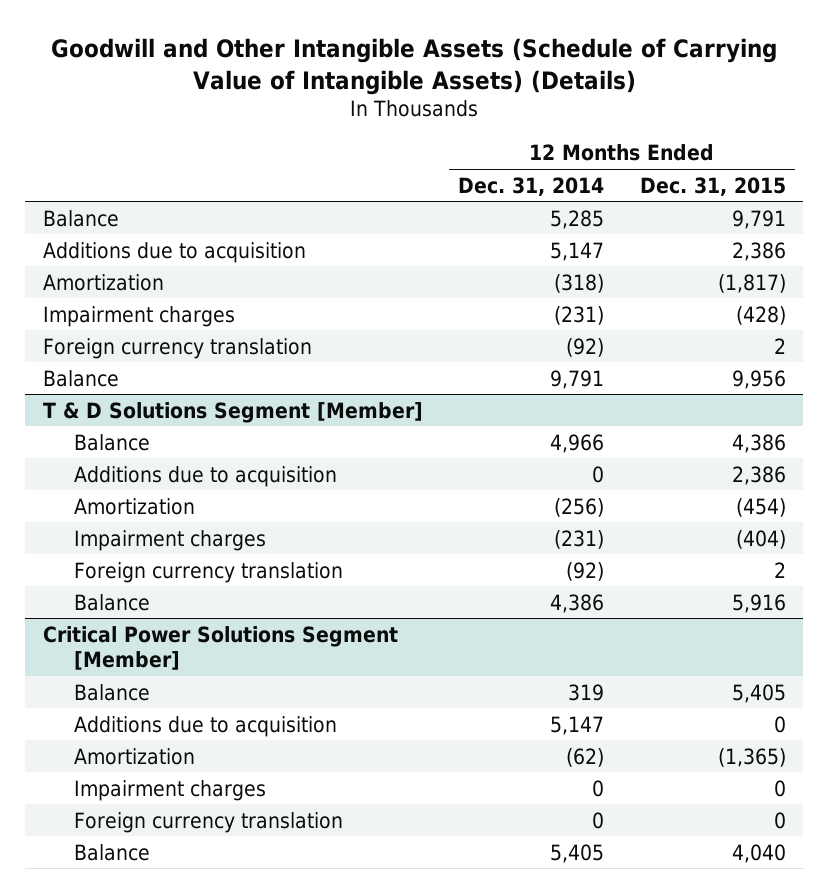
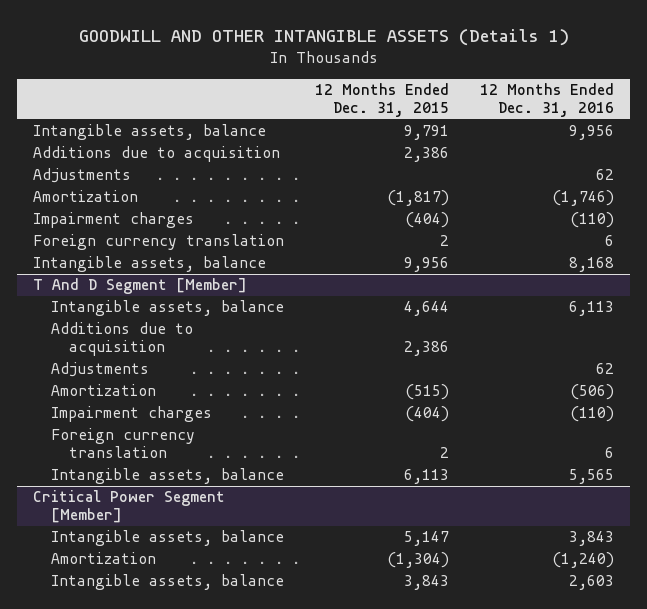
[51,37,778,95] Goodwill and Other Intangible Assets (Schedule of Carrying Value of Intangible Assets) (Details) -> [78,28,569,46] GOODWILL AND OTHER INTANGIBLE ASSETS (Details 1)
[458,176,605,196] Dec. 31, 2014 -> none
none -> [480,83,615,118] 12 Months Ended Dec. 31, 2016
[42,209,119,227] Balance -> [33,124,267,141] Intangible assets, balance
none -> [33,168,132,184] Adjustments
[735,305,786,325] (428) -> [405,212,450,229] (404)
[42,369,119,387] Balance -> [33,256,267,273] Intangible assets, balance
[42,401,423,423] T & D Solutions Segment [Member] -> [33,278,248,295] T And D Segment [Member]
[74,433,151,451] Balance -> [51,300,285,317] Intangible assets, balance
[731,433,786,453] 4,386 -> [404,301,450,317] 4,644
none -> [51,362,150,378] Adjustments
[735,497,786,517] (454) -> [405,384,450,401] (515)
[74,715,338,737] Additions due to acquisition -> none
[74,779,267,801] Impairment charges -> none
[74,811,344,833] Foreign currency translation -> none
[74,593,151,611] Balance -> [51,468,285,485] Intangible assets, balance
[731,593,786,613] 5,916 -> [404,469,450,485] 6,113
[42,625,398,671] Critical Power Solutions Segment [Member] -> [33,490,226,524] Critical Power Segment [Member]
[74,683,151,701] Balance -> [51,530,285,547] Intangible assets, balance
[731,683,786,703] 5,405 -> [404,531,450,547] 5,147
[717,747,786,767] (1,365) -> [387,552,450,569] (1,304)
[74,843,151,861] Balance -> [51,574,285,591] Intangible assets, balance
[731,843,786,863] 4,040 -> [404,575,450,591] 3,843

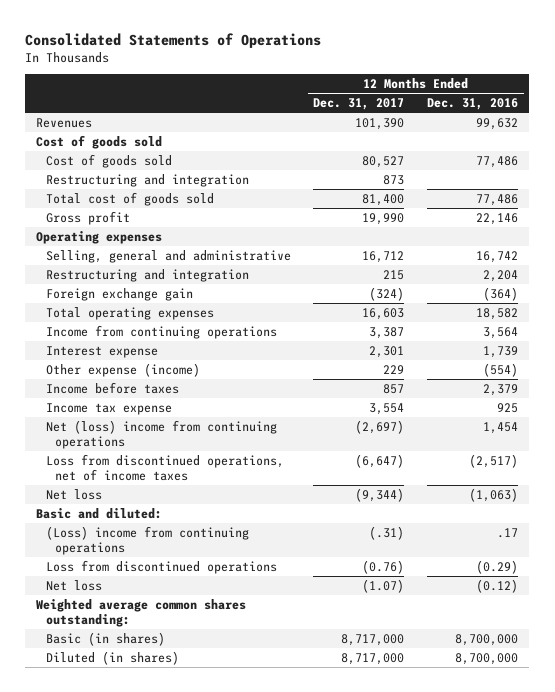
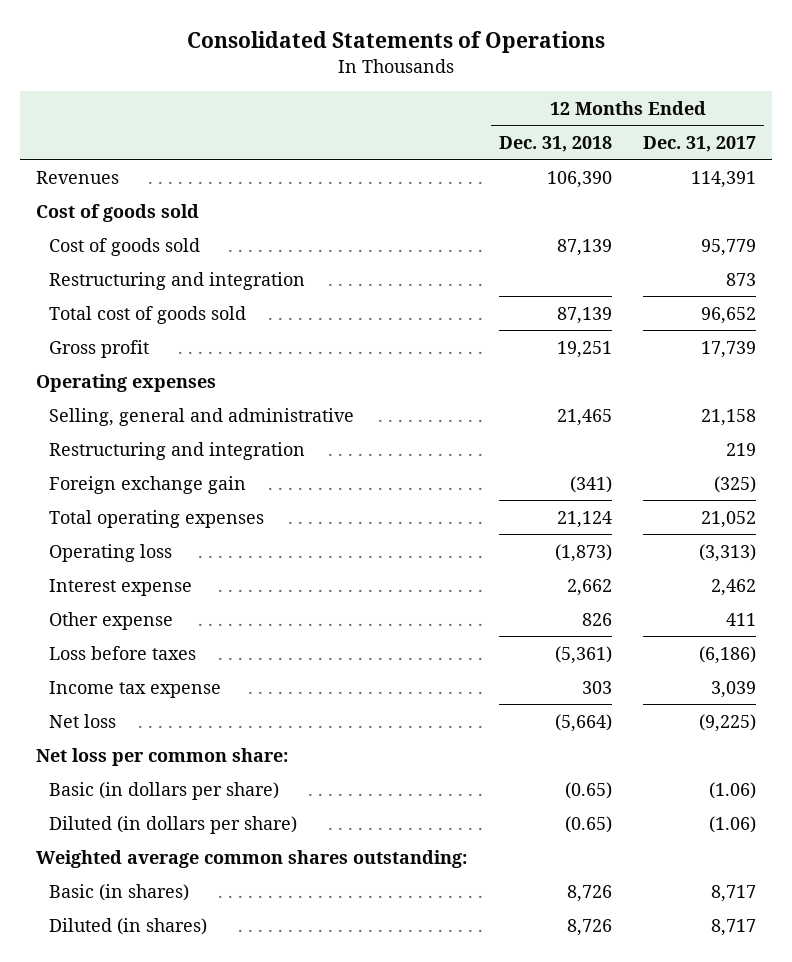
[427,98,519,111] Dec. 31, 2016 -> none
none -> [498,135,612,152] Dec. 31, 2018
[355,117,405,130] 101,390 -> [691,170,757,188] 114,391
[362,155,405,168] 80,527 -> [701,238,757,256] 95,779
[362,193,405,206] 81,400 -> [701,306,757,324] 96,652
[362,212,405,225] 19,990 -> [701,340,757,358] 17,739
[45,324,277,339] Income from continuing operations -> none
[45,419,277,449] Net (loss) income from continuing operations -> none
[45,453,284,481] Loss from discontinued operations, net of income taxes -> none
[36,507,163,519] Basic and diluted: -> none
[45,525,249,555] (Loss) income from continuing operations -> none
[45,559,277,574] Loss from discontinued operations -> none
[45,579,102,591] Net loss -> none
[362,250,405,263] 16,712 -> [701,408,757,426] 21,158
[383,269,405,280] 215 -> [726,442,757,456] 219
[369,286,405,301] (324) -> [714,475,757,493] (325)
[362,307,405,320] 16,603 -> [701,510,757,528] 21,052
none -> [49,543,173,562] Operating loss
[369,345,405,358] 2,301 -> [711,578,757,596] 2,462
[45,362,200,377] Other expense (income) -> [49,611,174,630] Other expense
[383,364,405,374] 229 -> [726,612,757,626] 411
[45,381,179,394] Income before taxes -> [49,645,197,660] Loss before taxes
[383,383,405,394] 857 -> [699,645,757,664] (6,186)
[369,402,405,415] 3,554 -> [711,680,757,698] 3,039
[355,487,405,502] (9,344) -> [699,713,757,732] (9,225)
none -> [36,747,289,766] Net loss per common share:
none -> [49,781,280,800] Basic (in dollars per share)
none -> [49,815,298,834] Diluted (in dollars per share)
[341,633,405,646] 8,717,000 -> [711,884,757,902] 8,717
[341,652,405,665] 8,717,000 -> [711,918,757,936] 8,717

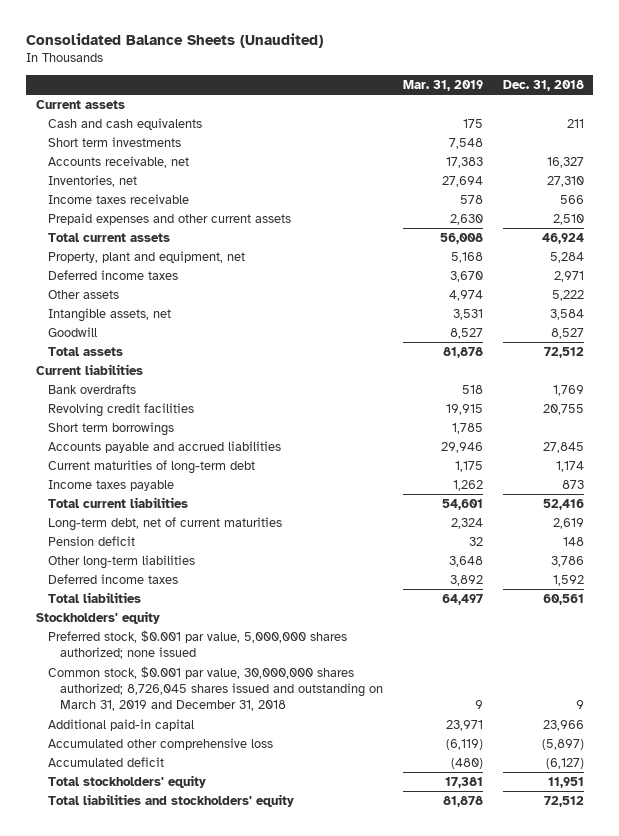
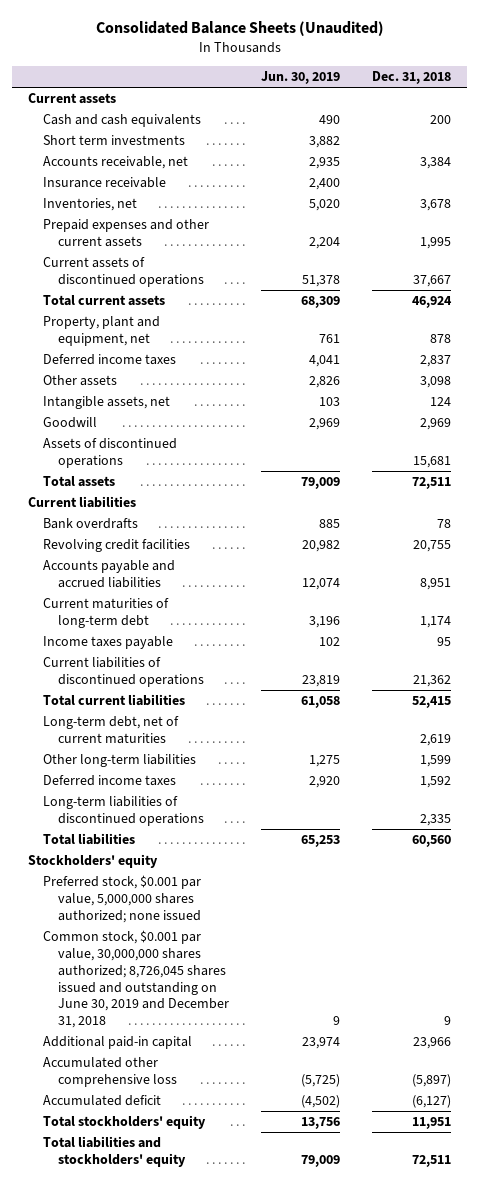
[402,79,483,91] Mar. 31, 2019 -> none
none -> [260,70,340,84] Jun. 30, 2019
[566,118,584,128] 211 -> [430,115,452,125] 200
[47,193,189,204] Income taxes receivable -> none
[546,156,584,168] 16,327 -> [420,157,452,170] 3,384
none -> [42,177,166,189] Insurance receivable
[546,175,584,187] 27,310 -> [420,199,452,212] 3,678
[552,213,584,225] 2,510 -> [420,236,452,249] 1,995
none -> [42,257,204,287] Current assets of discontinued operations
[549,251,584,263] 5,284 -> [430,333,452,343] 878
[553,270,584,282] 2,971 -> [420,355,452,368] 2,837
[551,289,584,301] 5,222 -> [420,376,452,389] 3,098
[549,308,584,320] 3,584 -> [430,397,452,407] 124
[550,327,584,339] 8,527 -> [420,418,452,431] 2,969
none -> [42,438,177,468] Assets of discontinued operations
[543,346,584,358] 72,512 -> [412,477,452,490] 72,511
[552,384,584,396] 1,769 -> [437,519,452,529] 78
[47,421,174,436] Short term borrowings -> none
[542,441,584,453] 27,845 -> [420,577,452,590] 8,951
[561,479,584,489] 873 -> [437,637,452,647] 95
none -> [42,657,204,687] Current liabilities of discontinued operations
[542,498,584,510] 52,416 -> [412,696,452,709] 52,415
[47,535,135,546] Pension deficit -> none
[550,555,584,567] 3,786 -> [420,755,452,768] 1,599
none -> [42,796,204,826] Long-term liabilities of discontinued operations
[542,593,584,605] 60,561 -> [412,835,452,848] 60,560
[47,665,383,712] Common stock, $0.001 par value, 30,000,000 shares authorized; 8,726,045 shares issued and outstanding on March 31, 2019 and December 31, 2018 -> [42,930,229,1029] Common stock, $0.001 par value, 30,000,000 shares authorized; 8,726,045 shares issued and outstanding on June 30, 2019 and December 31, 2018
[543,795,584,807] 72,512 -> [412,1154,452,1167] 72,511

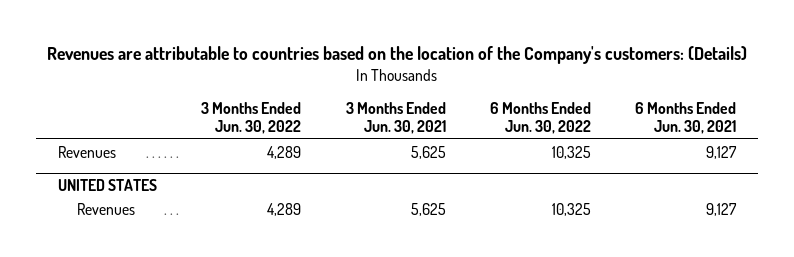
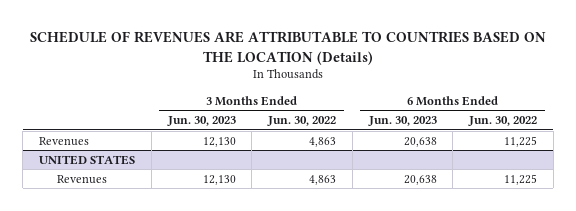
[47,46,748,65] Revenues are attributable to countries based on the location of the Company's customers: (Details) -> [30,31,547,65] SCHEDULE OF REVENUES ARE ATTRIBUTABLE TO COUNTRIES BASED ON THE LOCATION (Details)
[345,102,446,135] 3 Months Ended Jun. 30, 2021 -> none
[634,102,736,135] 6 Months Ended Jun. 30, 2021 -> none
none -> [166,116,236,127] Jun. 30, 2023
none -> [367,116,437,127] Jun. 30, 2023
[267,145,302,159] 4,289 -> [309,136,337,147] 4,863
[551,145,591,159] 10,325 -> [504,135,538,147] 11,225
[267,202,302,216] 4,289 -> [309,174,337,185] 4,863
[551,202,591,216] 10,325 -> [504,173,538,185] 11,225

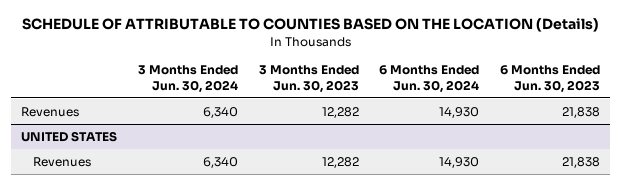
[30,31,547,65] SCHEDULE OF REVENUES ARE ATTRIBUTABLE TO COUNTRIES BASED ON THE LOCATION (Details) -> [21,18,599,33] SCHEDULE OF ATTRIBUTABLE TO COUNTIES BASED ON THE LOCATION (Details)
[267,116,337,127] Jun. 30, 2022 -> none
[468,116,538,127] Jun. 30, 2022 -> none
none -> [137,65,238,93] 3 Months Ended Jun. 30, 2024
none -> [379,65,480,93] 6 Months Ended Jun. 30, 2024
[202,136,236,147] 12,130 -> [321,106,359,118] 12,282
[403,136,437,147] 20,638 -> [561,106,600,118] 21,838
[202,174,236,185] 12,130 -> [321,156,359,168] 12,282
[403,174,437,185] 20,638 -> [561,156,600,168] 21,838

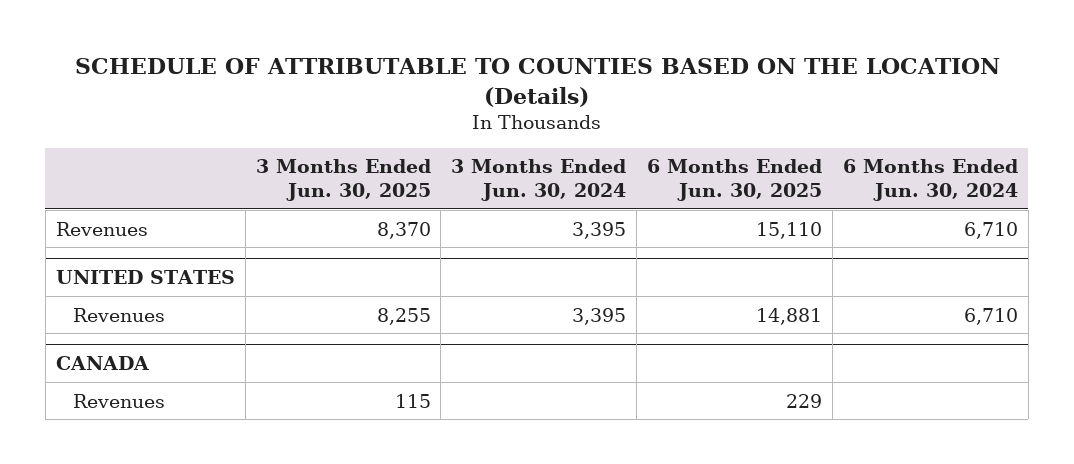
[258,65,359,93] 3 Months Ended Jun. 30, 2023 -> none
[499,65,600,93] 6 Months Ended Jun. 30, 2023 -> none
none -> [255,159,431,201] 3 Months Ended Jun. 30, 2025
none -> [647,159,823,201] 6 Months Ended Jun. 30, 2025
[202,106,238,118] 6,340 -> [572,221,627,239] 3,395
[439,106,480,118] 14,930 -> [963,221,1018,239] 6,710
[202,156,238,168] 6,340 -> [572,307,627,325] 3,395
[439,156,480,168] 14,930 -> [963,307,1018,325] 6,710
none -> [55,356,149,371] CANADA
none -> [72,393,165,408] Revenues

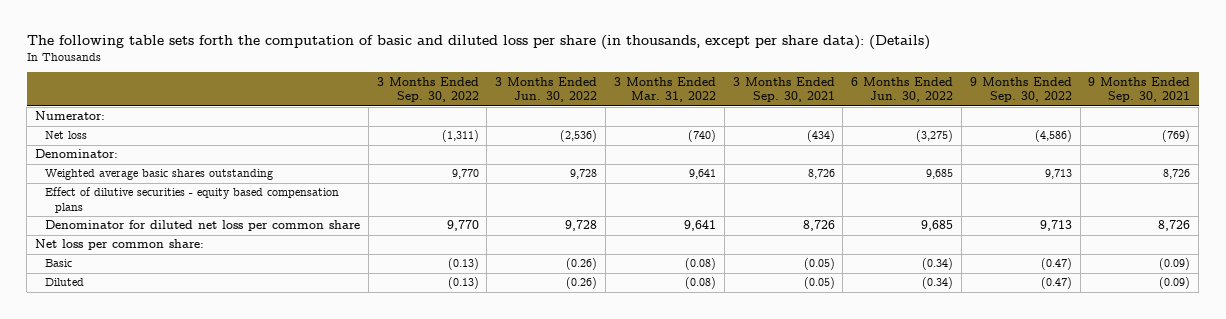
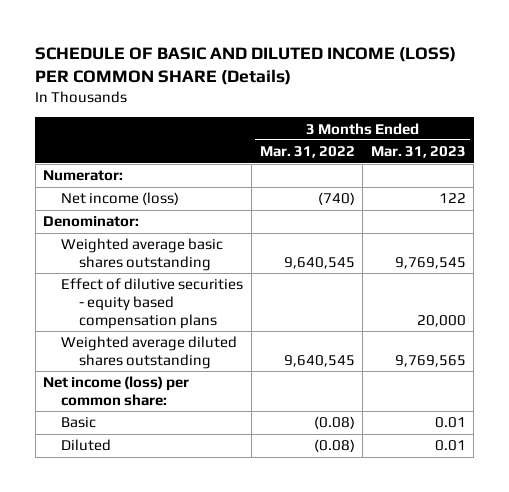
[26,34,930,50] The following table sets forth the computation of basic and diluted loss per share (in thousands, except per share data): (Details) -> [35,46,457,86] SCHEDULE OF BASIC AND DILUTED INCOME (LOSS) PER COMMON SHARE (Details)
[376,76,479,103] 3 Months Ended Sep. 30, 2022 -> none
[495,76,598,103] 3 Months Ended Jun. 30, 2022 -> none
[732,76,835,103] 3 Months Ended Sep. 30, 2021 -> none
[851,76,954,103] 6 Months Ended Jun. 30, 2022 -> none
[969,76,1072,103] 9 Months Ended Sep. 30, 2022 -> none
[1088,76,1191,103] 9 Months Ended Sep. 30, 2021 -> none
none -> [370,146,466,159] Mar. 31, 2023
[44,131,87,140] Net loss -> [61,192,180,206] Net income (loss)
[688,169,716,180] 9,641 -> [283,256,355,269] 9,640,545
[44,220,360,232] Denominator for diluted net loss per common share -> none
none -> [61,336,238,369] Weighted average diluted shares outstanding
[35,239,205,251] Net loss per common share: -> [43,376,190,406] Net income (loss) per common share:

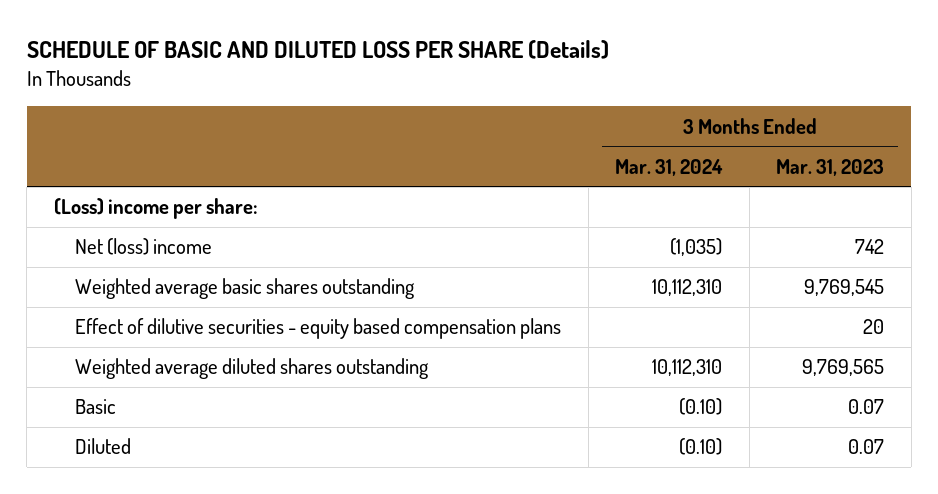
[35,46,457,86] SCHEDULE OF BASIC AND DILUTED INCOME (LOSS) PER COMMON SHARE (Details) -> [26,40,609,60] SCHEDULE OF BASIC AND DILUTED LOSS PER SHARE (Details)
[259,146,355,159] Mar. 31, 2022 -> none
none -> [615,158,724,176] Mar. 31, 2024
[43,170,124,182] Numerator: -> none
[43,216,140,228] Denominator: -> none
none -> [53,198,258,220] (Loss) income per share:
[61,192,180,206] Net income (loss) -> [75,238,213,256] Net (loss) income
[438,193,466,204] 122 -> [855,239,885,255] 742
[416,314,466,327] 20,000 -> [863,319,885,335] 20
[43,376,190,406] Net income (loss) per common share: -> none
[434,417,466,429] 0.01 -> [848,399,885,415] 0.07
[434,440,466,452] 0.01 -> [848,439,885,455] 0.07

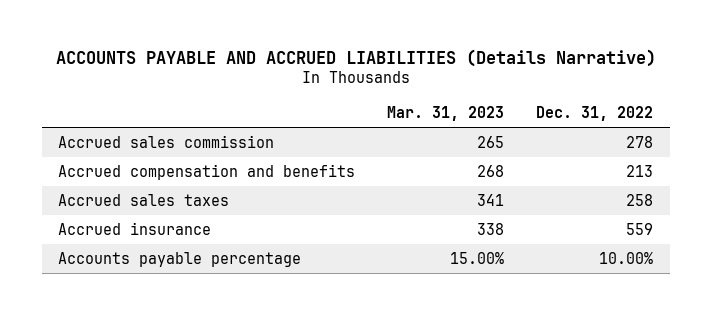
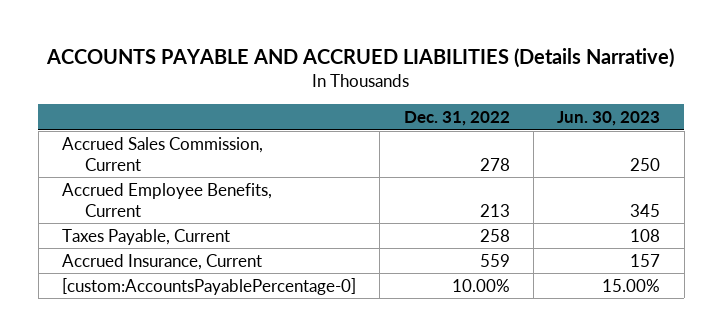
[387,105,505,121] Mar. 31, 2023 -> none
none -> [557,111,661,127] Jun. 30, 2023
[57,134,274,148] Accrued sales commission -> [61,136,263,171] Accrued Sales Commission, Current
[57,163,355,180] Accrued compensation and benefits -> [61,182,272,217] Accrued Employee Benefits, Current
[57,193,229,206] Accrued sales taxes -> [61,228,230,245] Taxes Payable, Current
[57,221,211,235] Accrued insurance -> [61,253,262,270] Accrued Insurance, Current
[57,251,301,267] Accounts payable percentage -> [61,277,356,295] [custom:AccountsPayablePercentage-0]

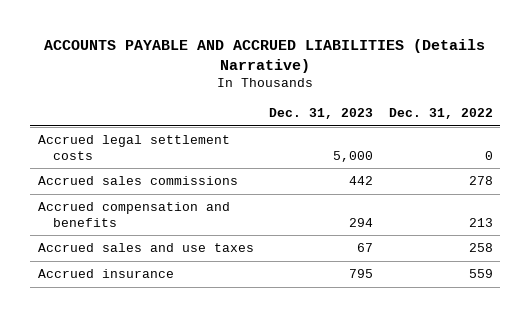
[557,111,661,127] Jun. 30, 2023 -> none
none -> [269,108,374,120] Dec. 31, 2023
[61,277,356,295] [custom:AccountsPayablePercentage-0] -> none
none -> [37,135,230,160] Accrued legal settlement costs
[61,136,263,171] Accrued Sales Commission, Current -> [37,176,238,186] Accrued sales commissions
[61,182,272,217] Accrued Employee Benefits, Current -> [37,202,230,227] Accrued compensation and benefits
[61,228,230,245] Taxes Payable, Current -> [37,243,254,253] Accrued sales and use taxes
[61,253,262,270] Accrued Insurance, Current -> [37,269,174,279] Accrued insurance

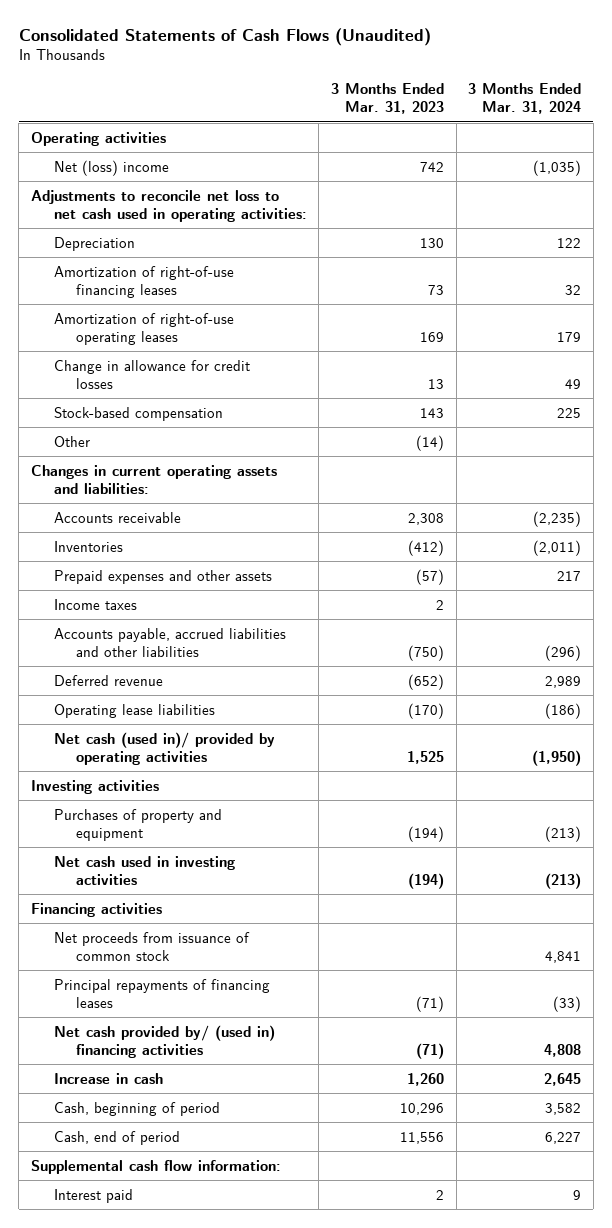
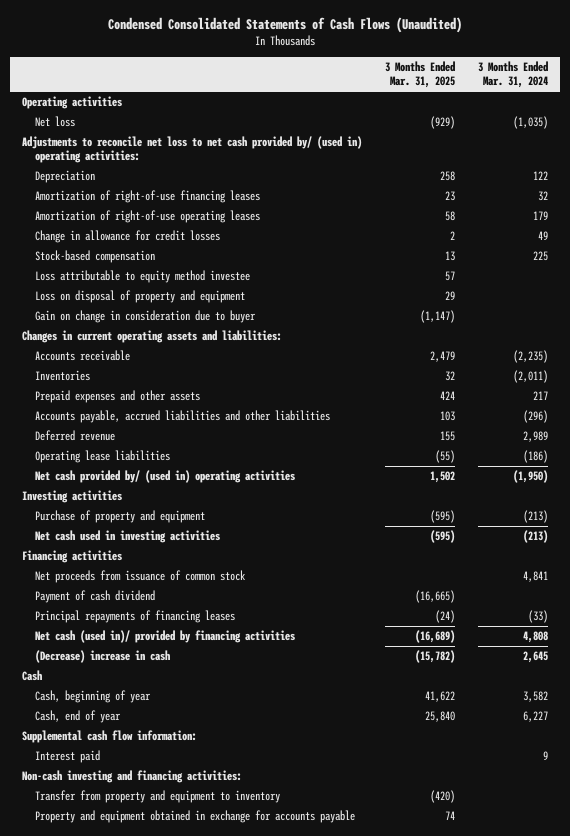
[18,28,431,47] Consolidated Statements of Cash Flows (Unaudited) -> [107,16,462,33] Condensed Consolidated Statements of Cash Flows (Unaudited)
[330,83,444,115] 3 Months Ended Mar. 31, 2023 -> none
none -> [384,61,455,89] 3 Months Ended Mar. 31, 2025
[53,159,169,176] Net (loss) income -> [34,116,75,128] Net loss
[30,189,307,222] Adjustments to reconcile net loss to net cash used in operating activities: -> [21,136,362,164] Adjustments to reconcile net loss to net cash provided by/ (used in) operating activities:
[53,435,90,447] Other -> none
none -> [34,270,250,284] Loss attributable to equity method investee
none -> [34,290,245,304] Loss on disposal of property and equipment
none -> [34,310,256,324] Gain on change in consideration due to buyer
[53,598,137,610] Income taxes -> none
[53,731,275,765] Net cash (used in)/ provided by operating activities -> [34,470,295,484] Net cash provided by/ (used in) operating activities
[53,808,222,841] Purchases of property and equipment -> [34,510,205,524] Purchase of property and equipment
none -> [34,590,155,604] Payment of cash dividend
[53,1024,275,1058] Net cash provided by/ (used in) financing activities -> [34,630,295,644] Net cash (used in)/ provided by financing activities
[53,1072,163,1084] Increase in cash -> [34,650,170,664] (Decrease) increase in cash
none -> [21,670,42,682] Cash
[53,1101,220,1116] Cash, beginning of period -> [34,690,151,704] Cash, beginning of year
[53,1130,180,1145] Cash, end of period -> [34,710,121,724] Cash, end of year
none -> [21,770,242,784] Non-cash investing and financing activities:
none -> [34,790,280,804] Transfer from property and equipment to inventory
none -> [34,810,355,824] Property and equipment obtained in exchange for accounts payable

